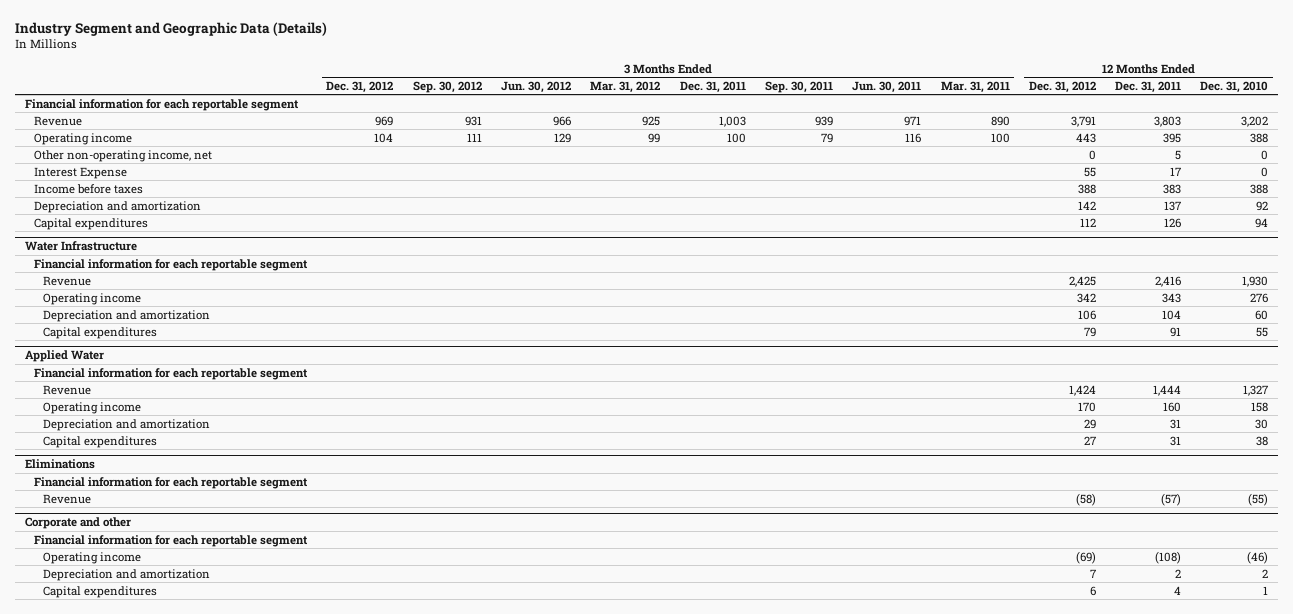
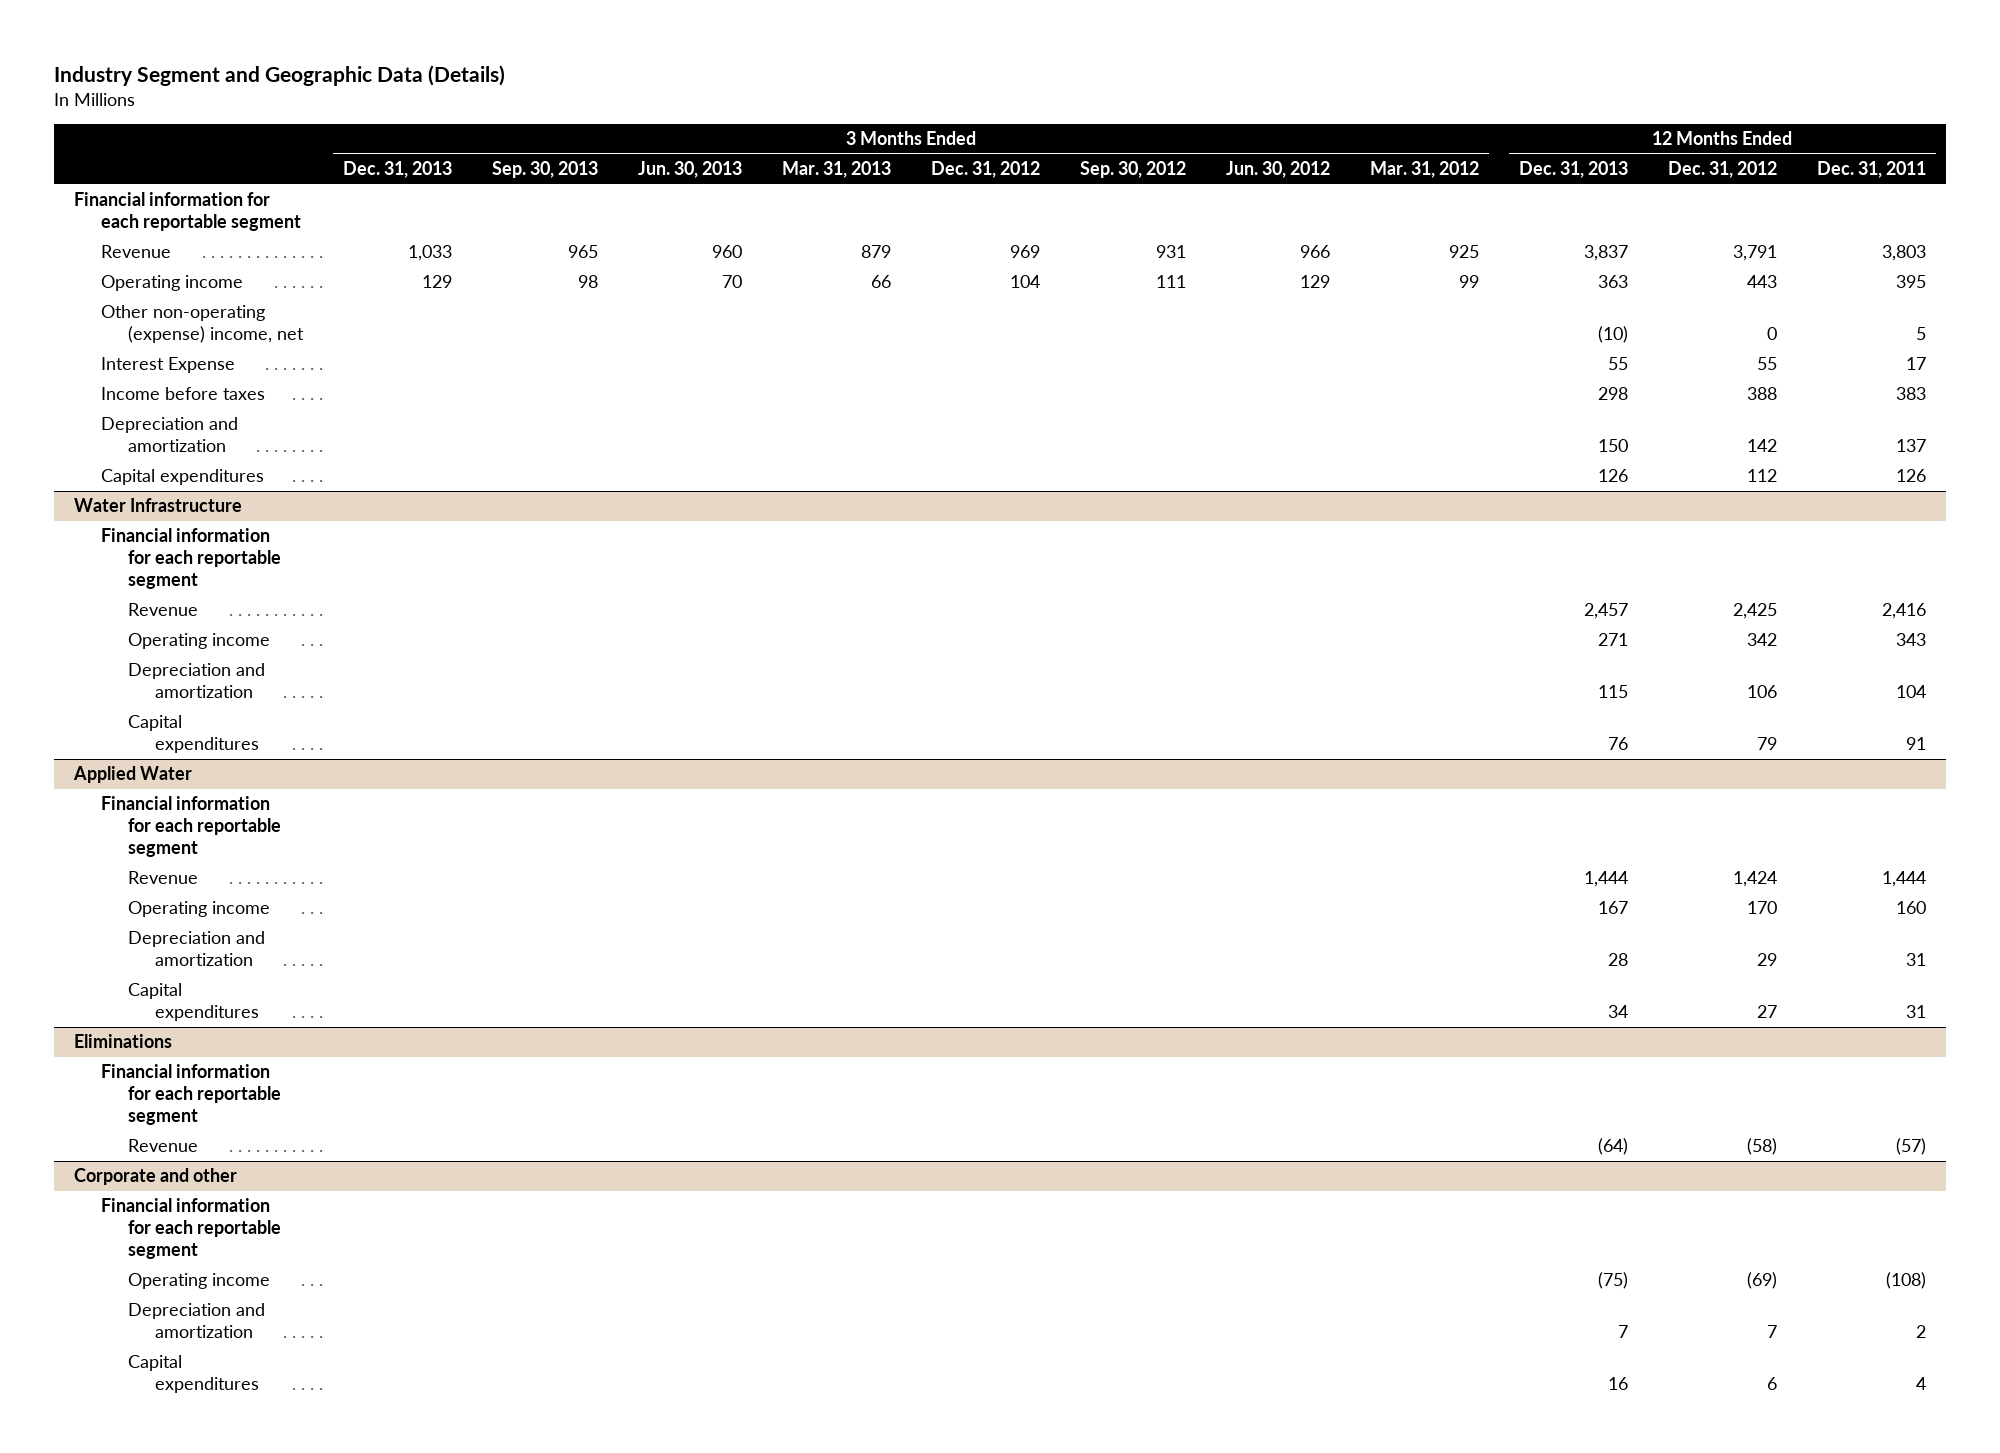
[679,80,746,93] Dec. 31, 2011 -> none
[764,80,833,93] Sep. 30, 2011 -> none
[852,80,922,93] Jun. 30, 2011 -> none
[940,80,1010,93] Mar. 31, 2011 -> none
[1200,80,1269,93] Dec. 31, 2010 -> none
none -> [343,161,453,179] Dec. 31, 2013
none -> [492,161,599,179] Sep. 30, 2013
none -> [638,161,743,179] Jun. 30, 2013
none -> [782,161,892,179] Mar. 31, 2013
none -> [1518,161,1628,179] Dec. 31, 2013
[34,149,213,162] Other non-operating income, net -> [101,305,305,344] Other non-operating (expense) income, net

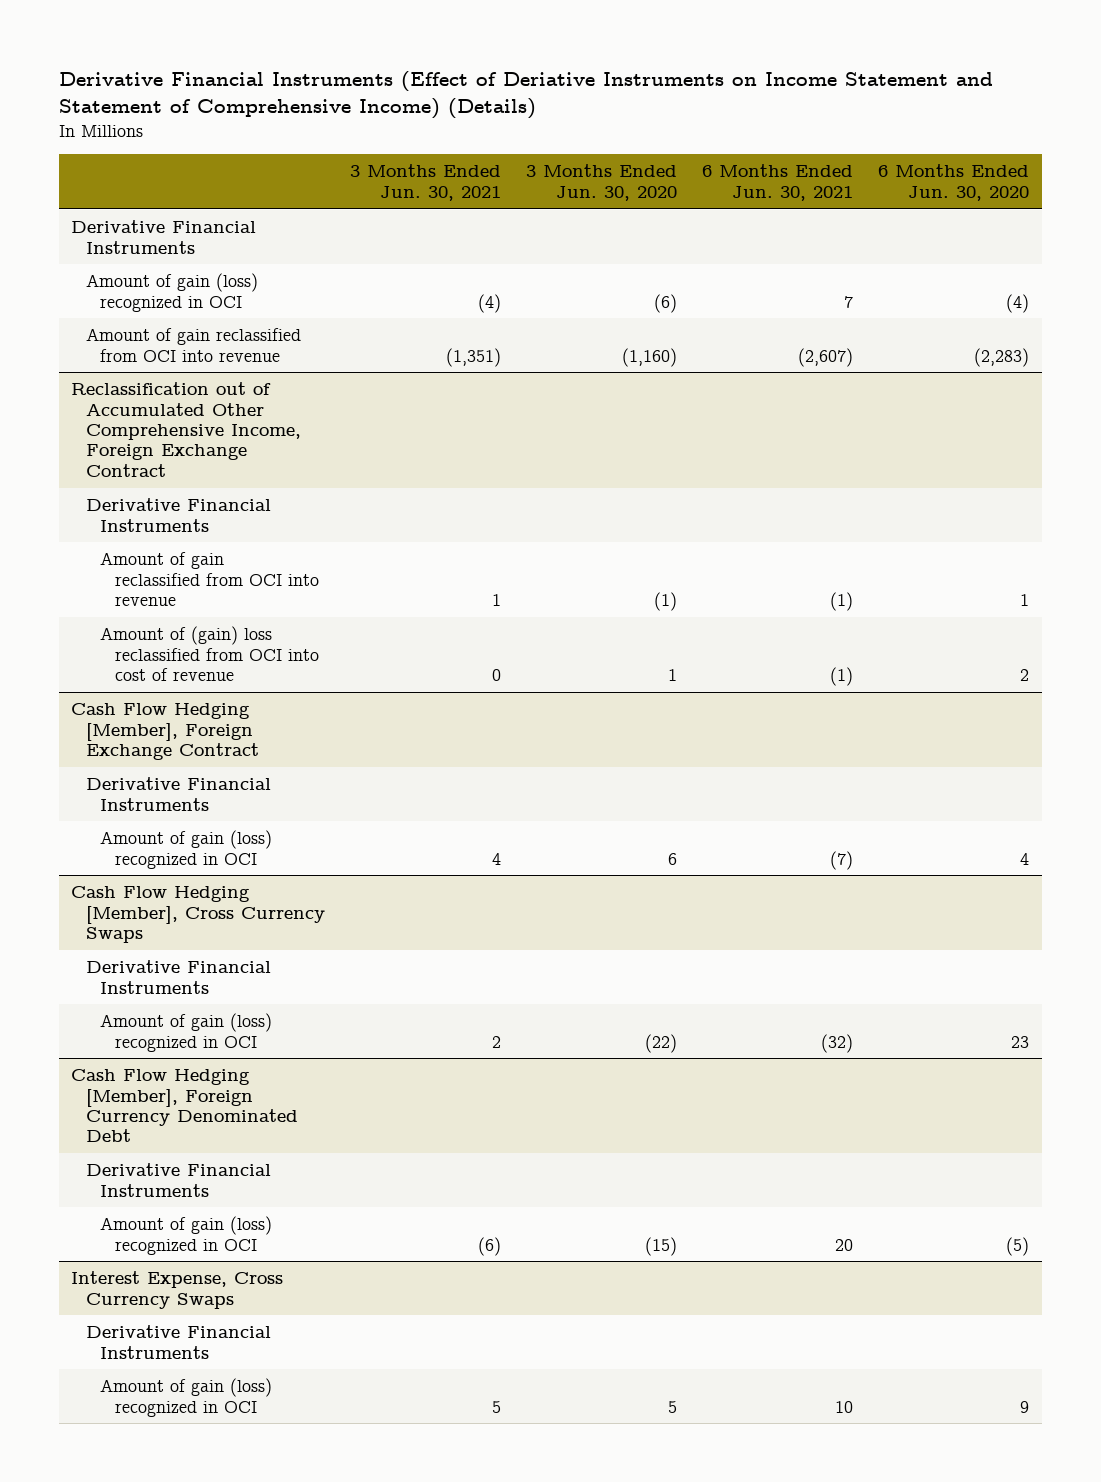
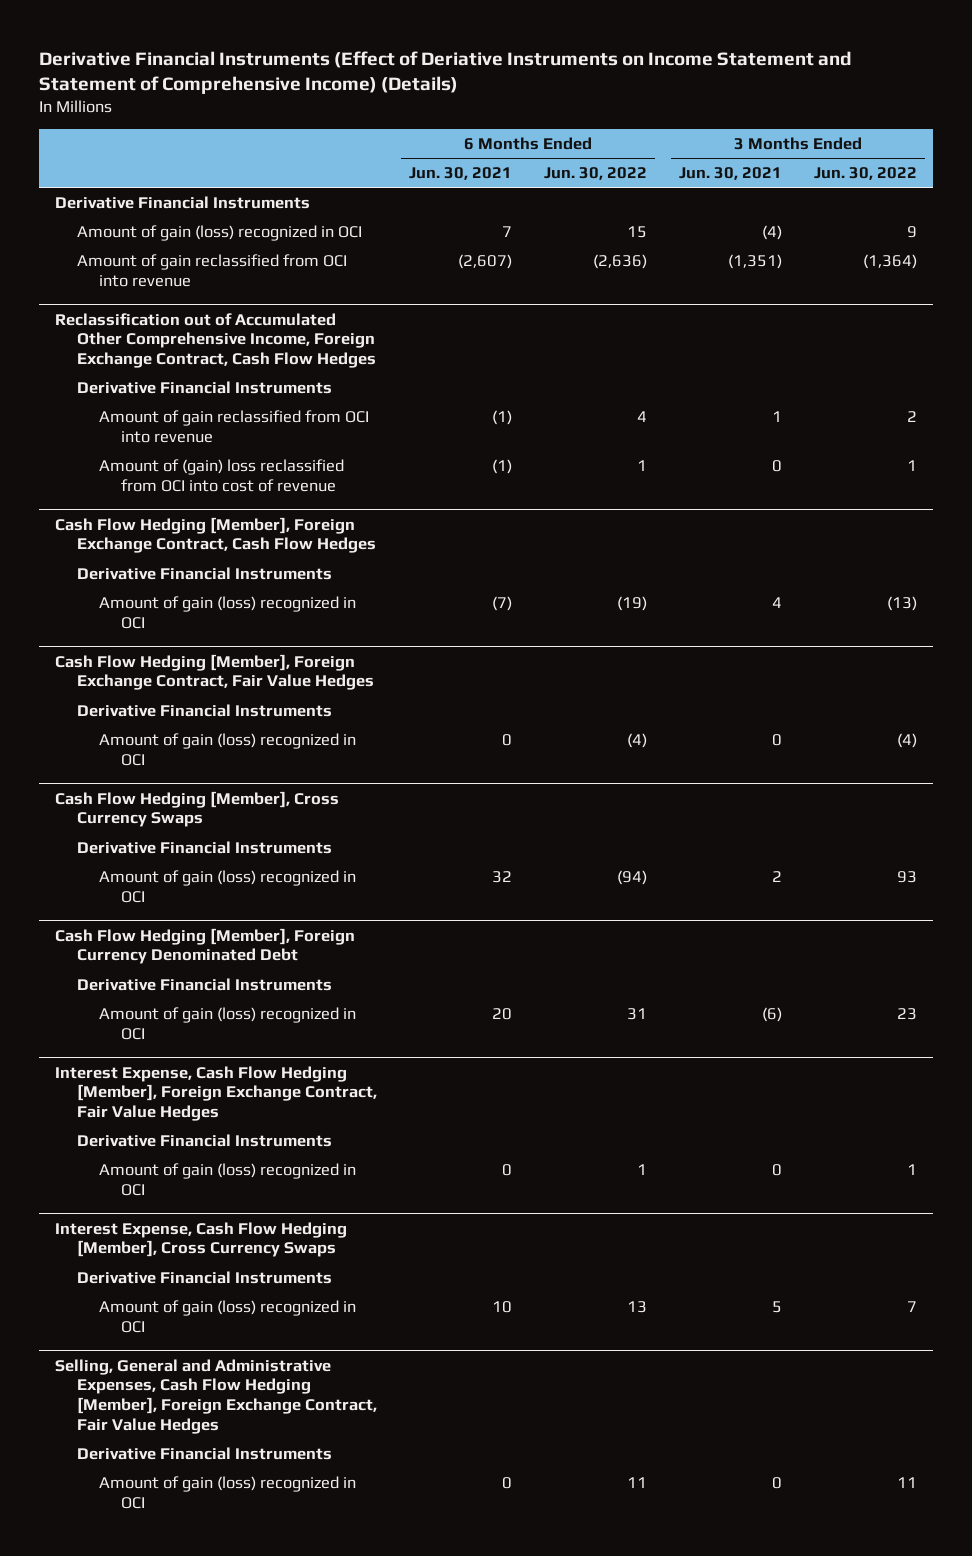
[526,164,678,201] 3 Months Ended Jun. 30, 2020 -> none
[878,164,1030,201] 6 Months Ended Jun. 30, 2020 -> none
none -> [544,167,648,181] Jun. 30, 2022
none -> [814,167,918,181] Jun. 30, 2022
[71,382,301,477] Reclassification out of Accumulated Other Comprehensive Income, Foreign Exchange Contract -> [55,312,376,368] Reclassification out of Accumulated Other Comprehensive Income, Foreign Exchange Contract, Cash Flow Hedges
[71,703,259,760] Cash Flow Hedging [Member], Foreign Exchange Contract -> [55,516,376,554] Cash Flow Hedging [Member], Foreign Exchange Contract, Cash Flow Hedges
none -> [55,653,374,691] Cash Flow Hedging [Member], Foreign Exchange Contract, Fair Value Hedges
none -> [76,704,332,718] Derivative Financial Instruments
none -> [98,733,356,766] Amount of gain (loss) recognized in OCI
[821,1033,854,1053] (32) -> [492,871,513,884] 32
[71,1271,284,1309] Interest Expense, Cross Currency Swaps -> none
none -> [55,1065,377,1121] Interest Expense, Cash Flow Hedging [Member], Foreign Exchange Contract, Fair Value Hedges
none -> [98,1163,356,1196] Amount of gain (loss) recognized in OCI
none -> [55,1221,348,1258] Interest Expense, Cash Flow Hedging [Member], Cross Currency Swaps
none -> [76,1271,332,1285] Derivative Financial Instruments
none -> [55,1358,377,1434] Selling, General and Administrative Expenses, Cash Flow Hedging [Member], Foreign Exchange Contract, Fair Value Hedges
none -> [76,1447,332,1461] Derivative Financial Instruments
none -> [98,1476,356,1509] Amount of gain (loss) recognized in OCI

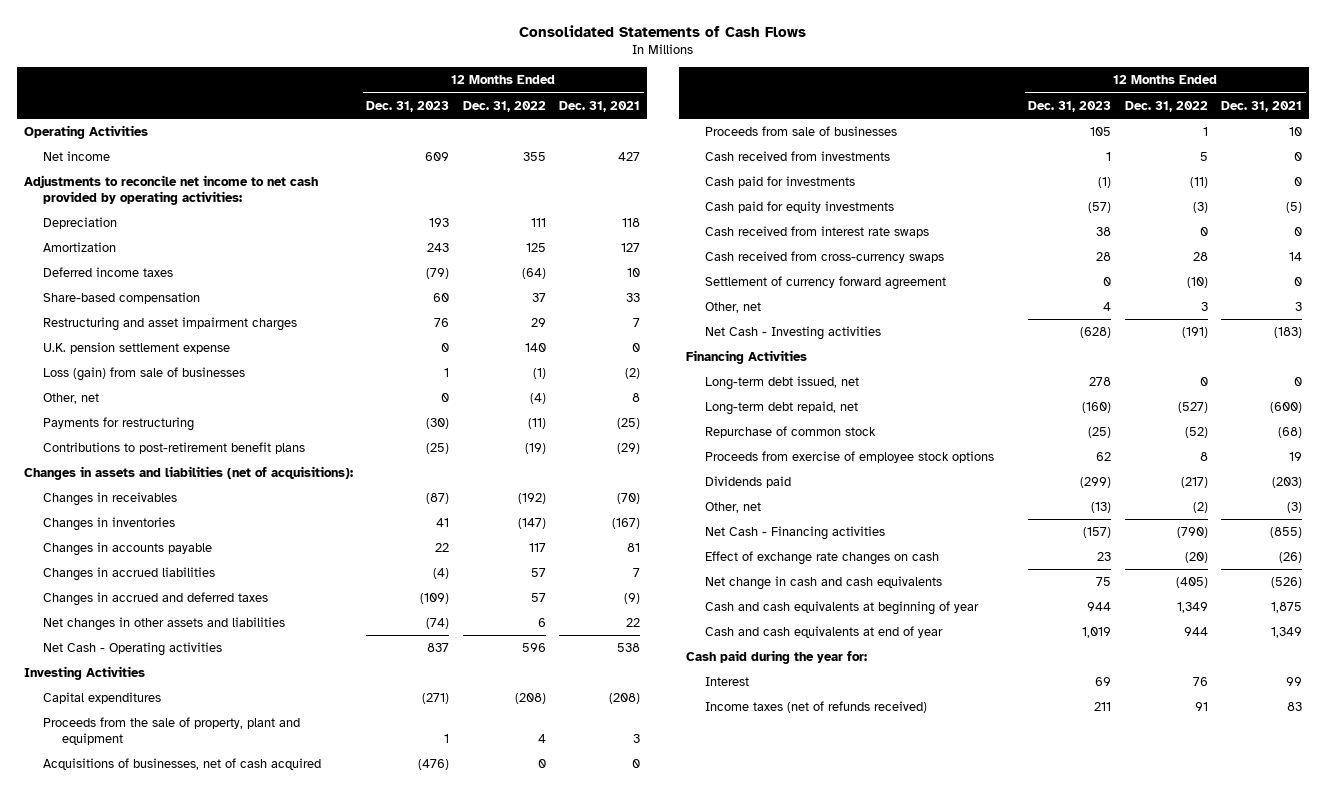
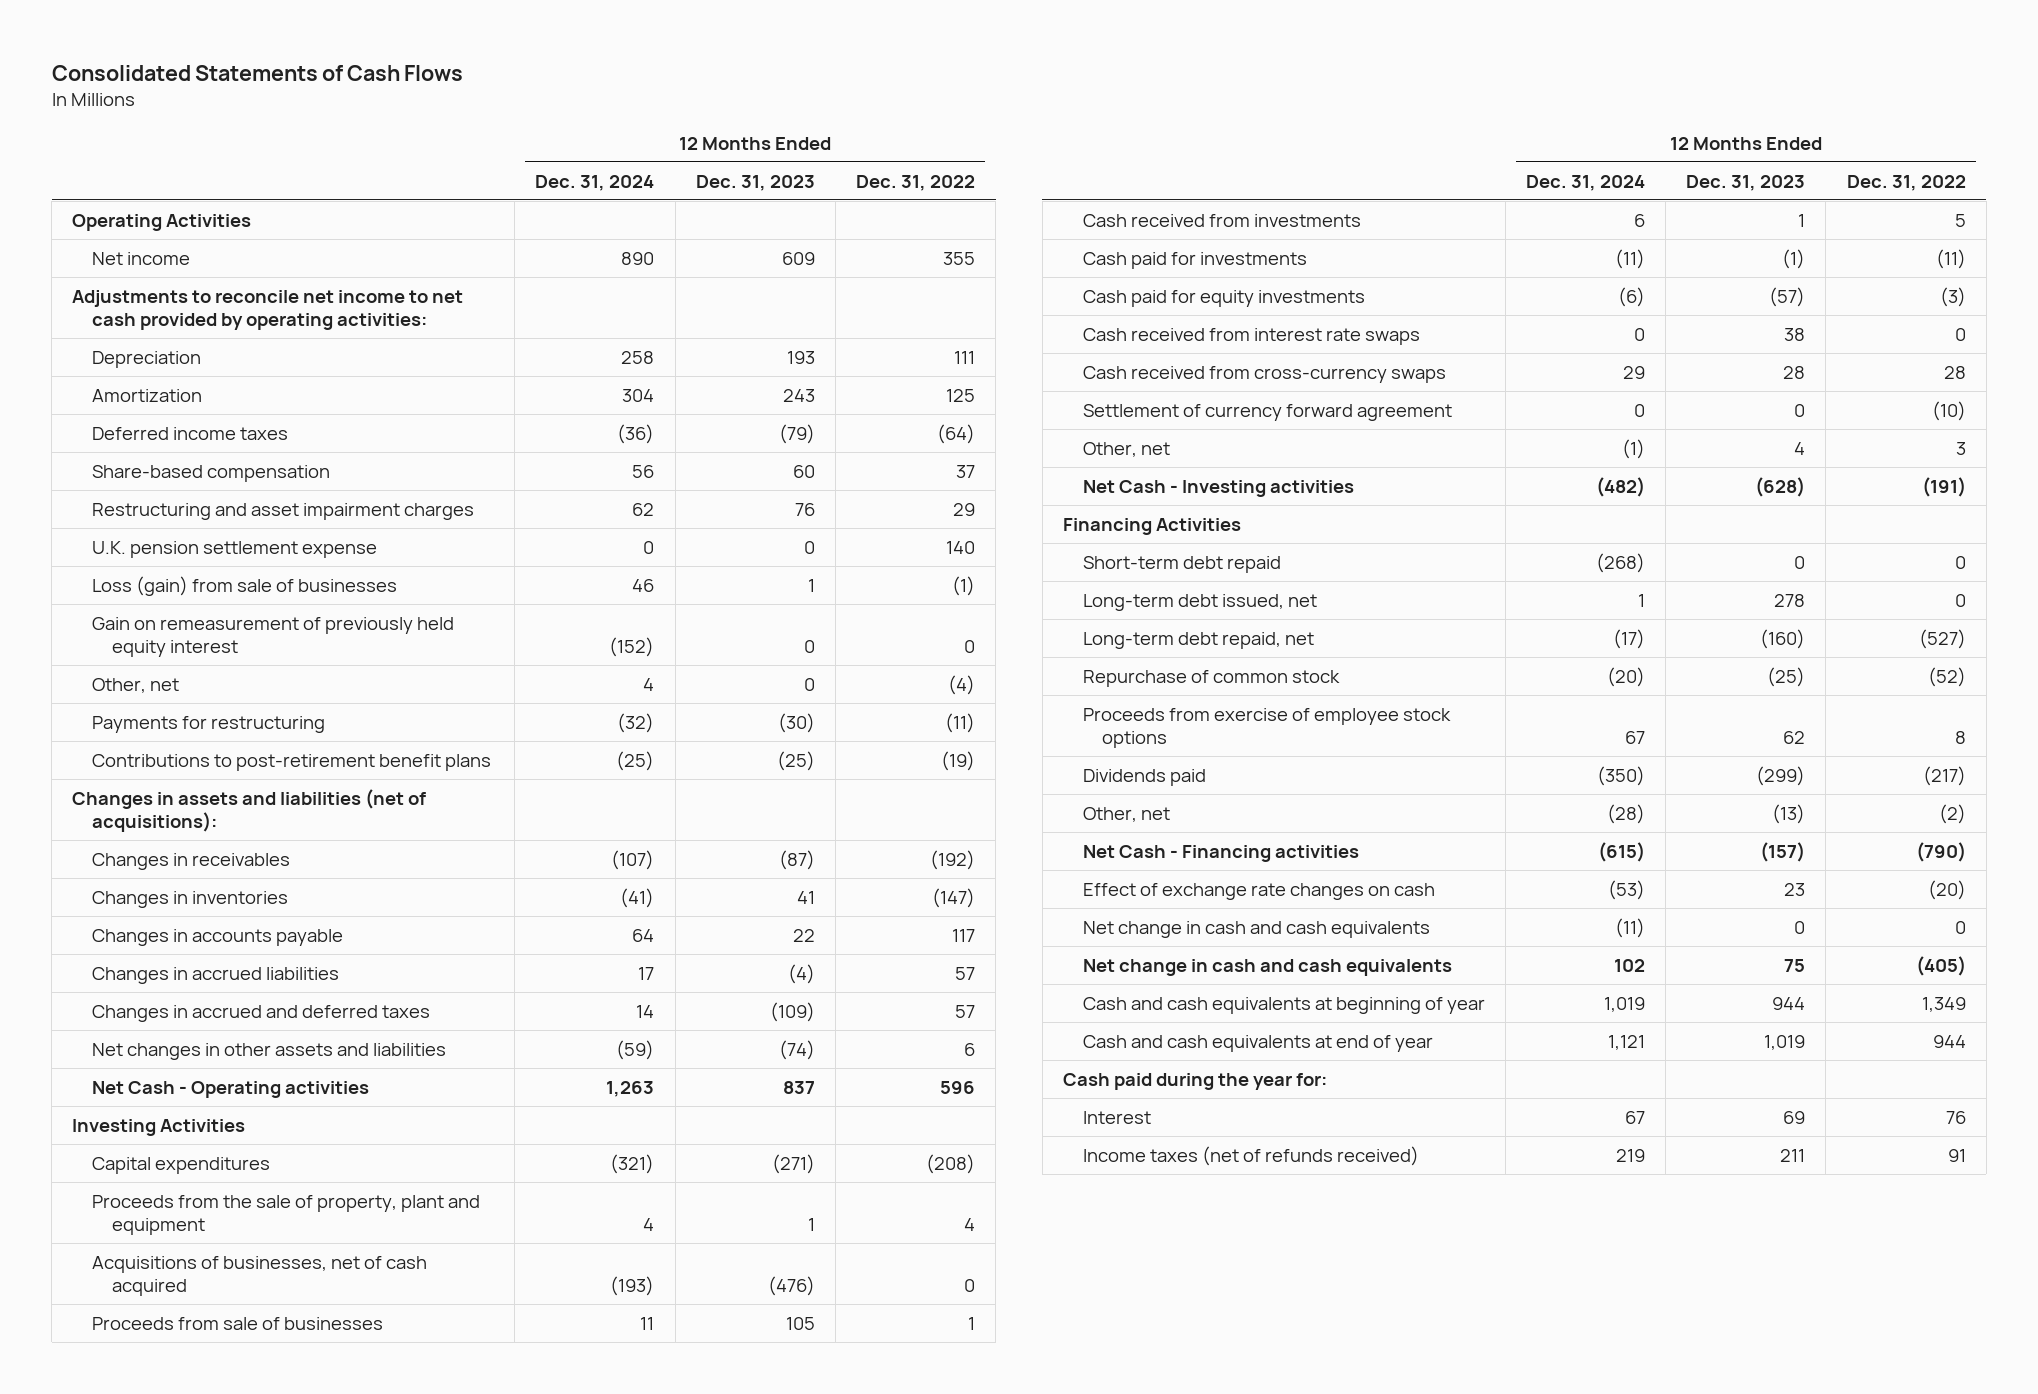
[559,100,641,112] Dec. 31, 2021 -> none
none -> [535,174,655,191] Dec. 31, 2024
none -> [92,616,455,657] Gain on remeasurement of previously held equity interest
none -> [1082,555,1281,573] Short-term debt repaid
none -> [1082,920,1430,938] Net change in cash and cash equivalents

